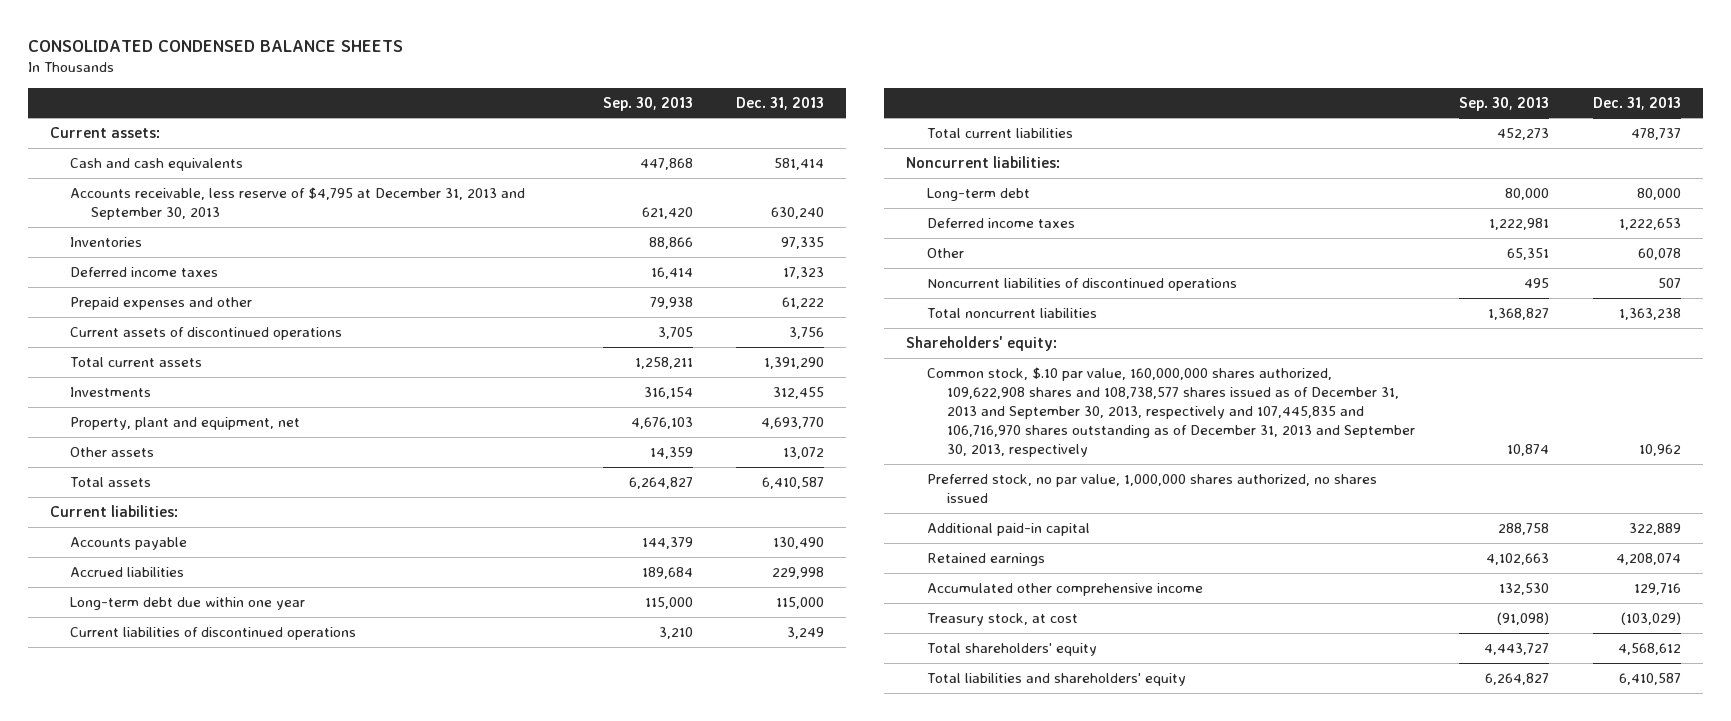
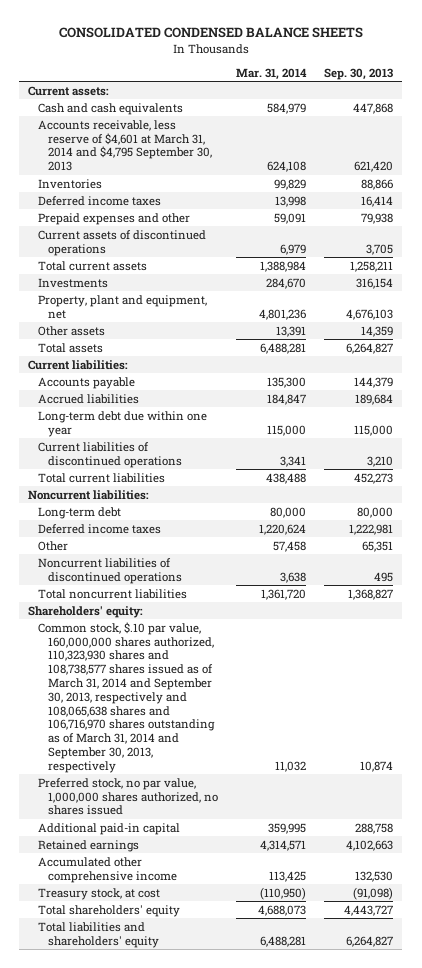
[736,96,825,110] Dec. 31, 2013 -> none
none -> [236,67,308,80] Mar. 31, 2014
[70,187,526,221] Accounts receivable, less reserve of $4,795 at December 31, 2013 and September 30, 2013 -> [38,119,213,172] Accounts receivable, less reserve of $4,601 at March 31, 2014 and $4,795 September 30, 2013
[926,367,1416,458] Common stock, $.10 par value, 160,000,000 shares authorized, 109,622,908 shares and 108,738,577 shares issued as of December 31, 2013 and September 30, 2013, respectively and 107,445,835 and 106,716,970 shares outstanding as of December 31, 2013 and September 30, 2013, respectively -> [38,621,216,773] Common stock, $.10 par value, 160,000,000 shares authorized, 110,323,930 shares and 108,738,577 shares issued as of March 31, 2014 and September 30, 2013, respectively and 108,065,638 shares and 106,716,970 shares outstanding as of March 31, 2014 and September 30, 2013, respectively

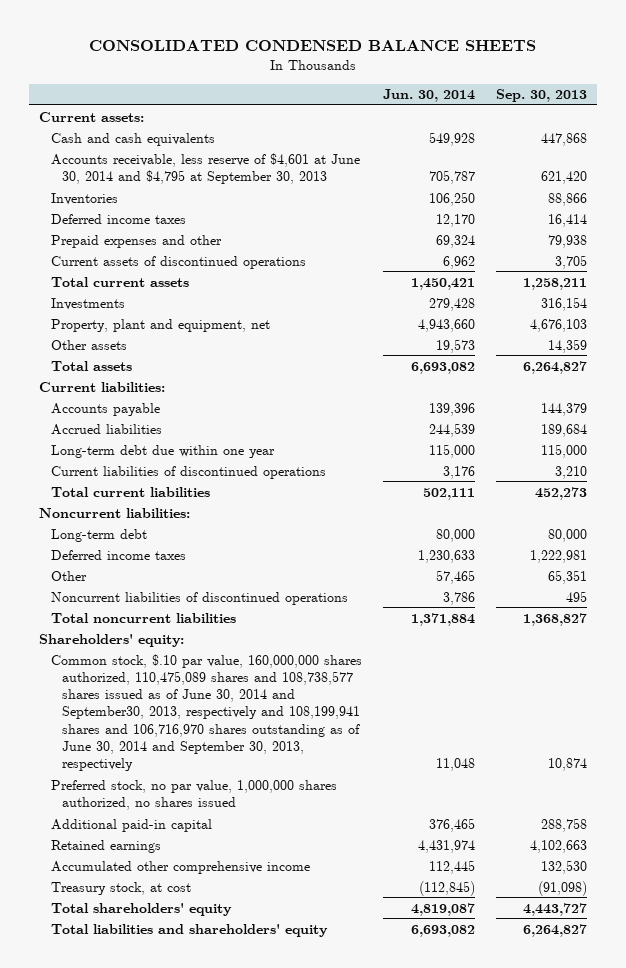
[236,67,308,80] Mar. 31, 2014 -> none
none -> [382,89,475,103] Jun. 30, 2014
[38,119,213,172] Accounts receivable, less reserve of $4,601 at March 31, 2014 and $4,795 September 30, 2013 -> [50,152,360,184] Accounts receivable, less reserve of $4,601 at June 30, 2014 and $4,795 at September 30, 2013
[38,621,216,773] Common stock, $.10 par value, 160,000,000 shares authorized, 110,323,930 shares and 108,738,577 shares issued as of March 31, 2014 and September 30, 2013, respectively and 108,065,638 shares and 106,716,970 shares outstanding as of March 31, 2014 and September 30, 2013, respectively -> [50,653,362,772] Common stock, $.10 par value, 160,000,000 shares authorized, 110,475,089 shares and 108,738,577 shares issued as of June 30, 2014 and September30, 2013, respectively and 108,199,941 shares and 106,716,970 shares outstanding as of June 30, 2014 and September 30, 2013, respectively

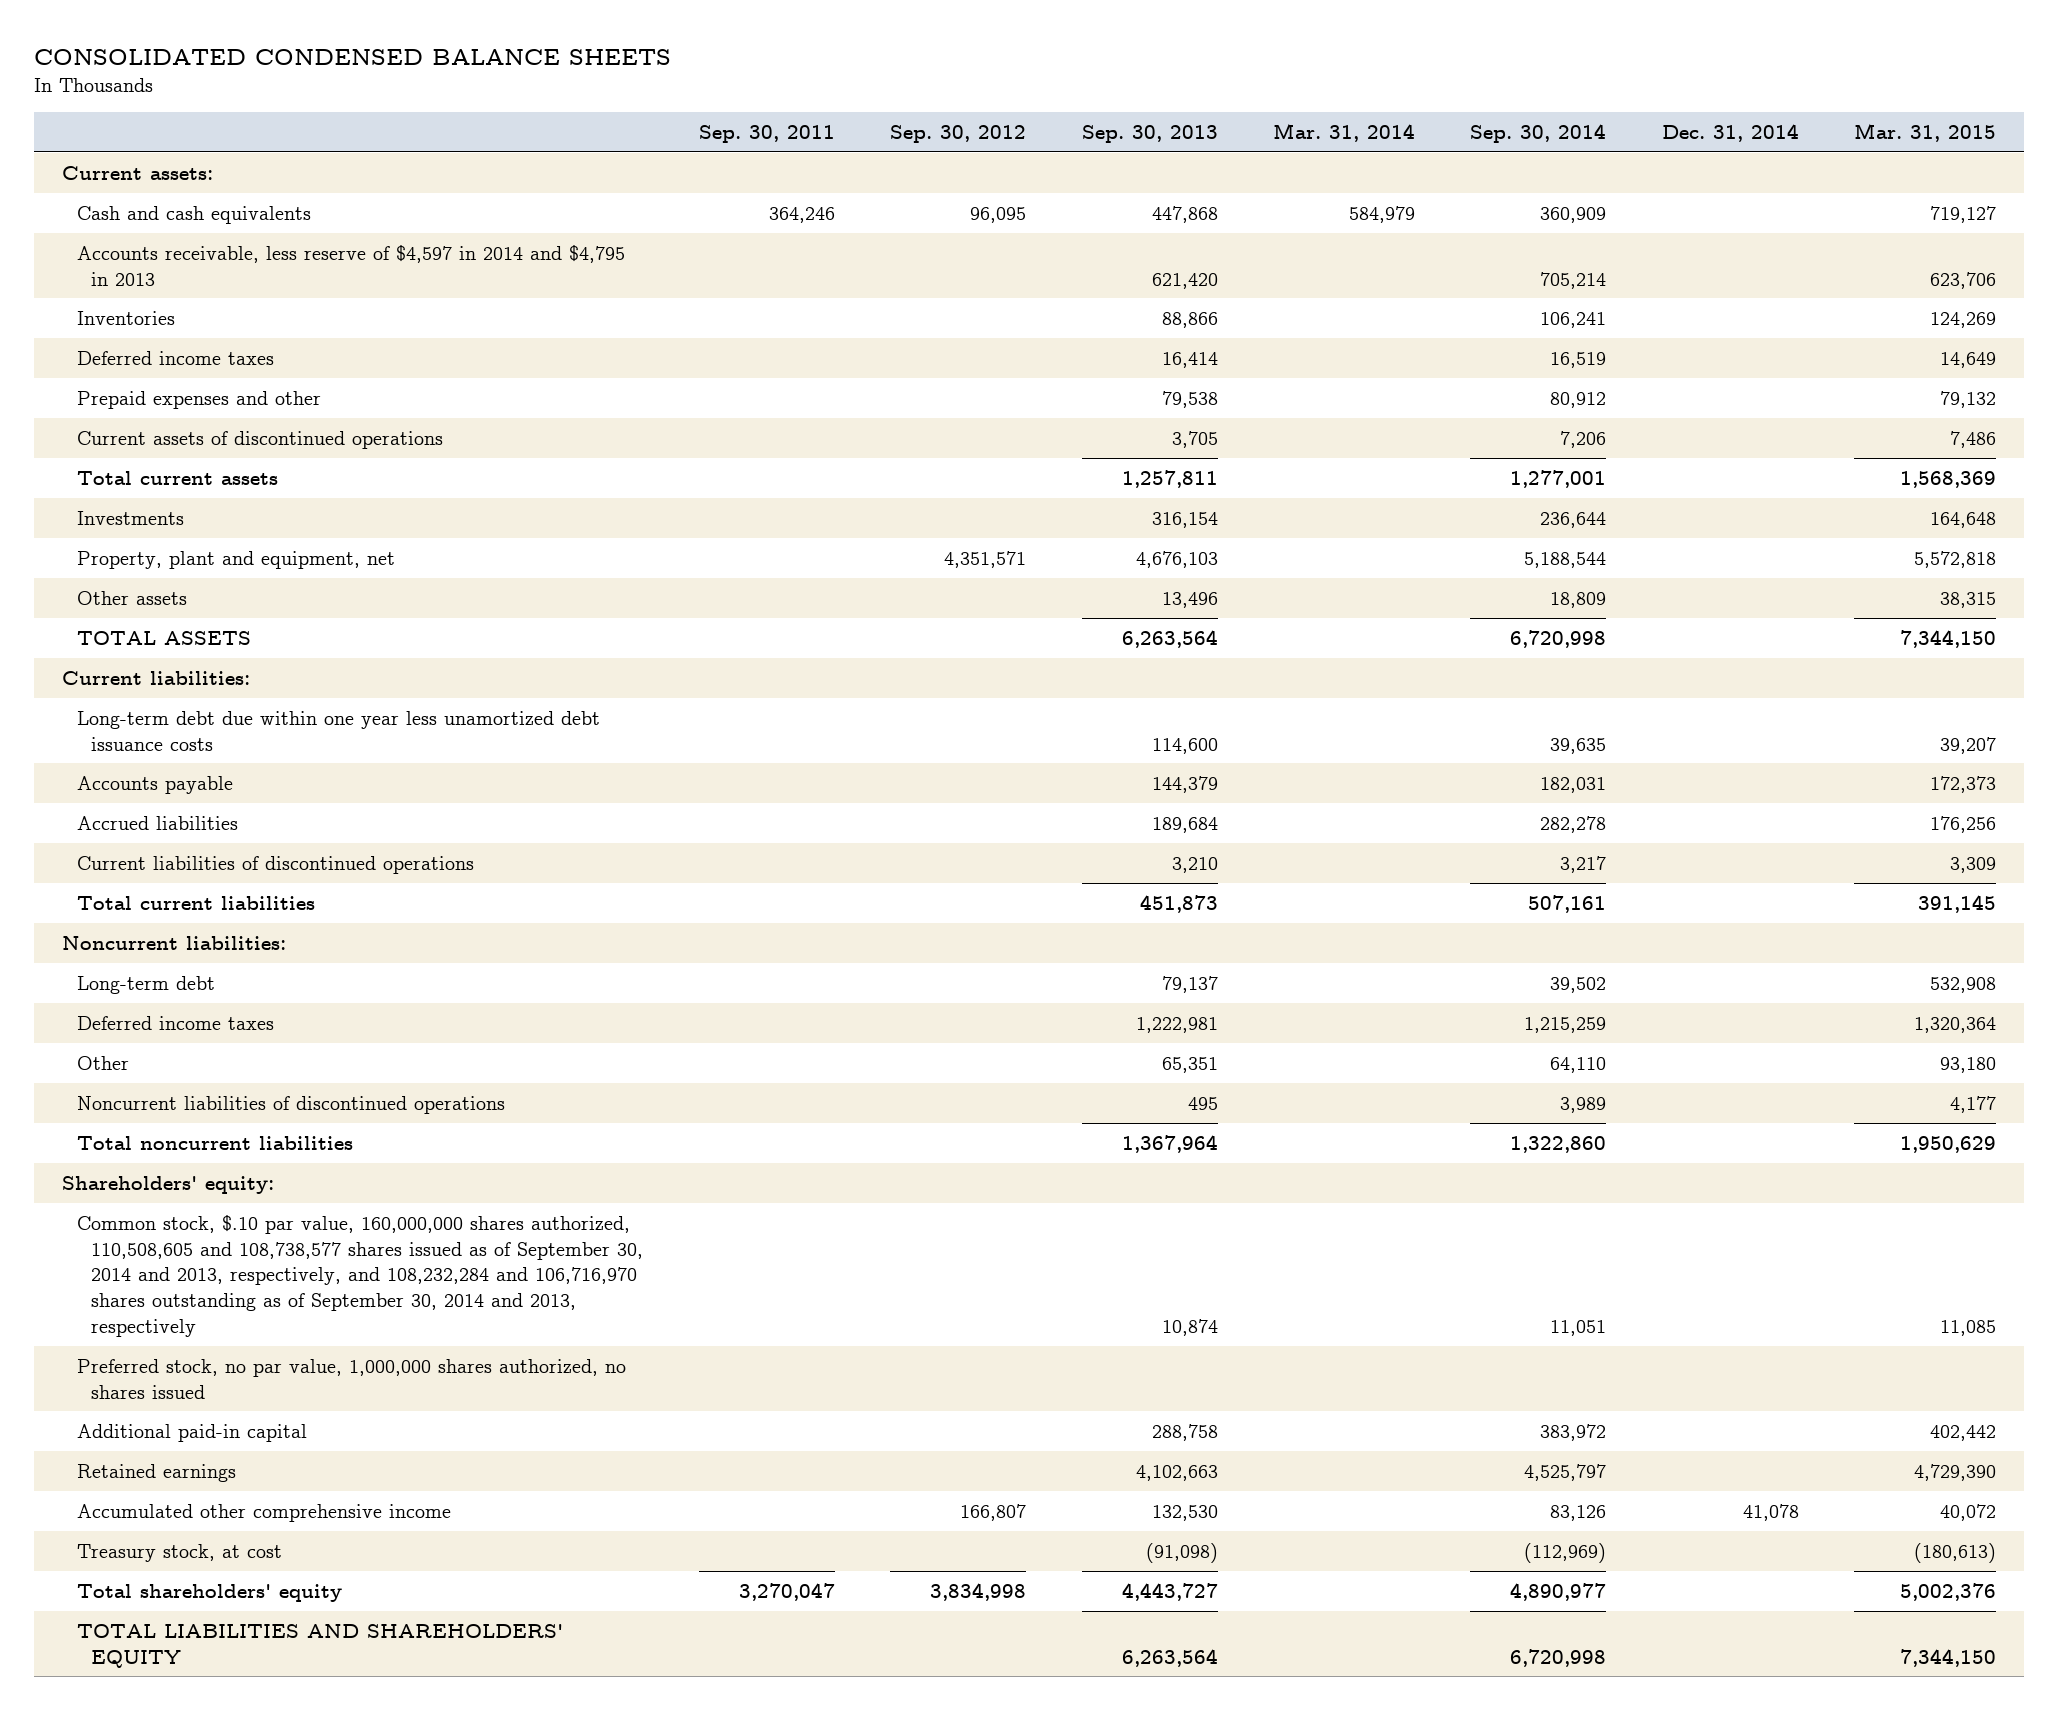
[382,89,475,103] Jun. 30, 2014 -> none
none -> [698,125,835,144] Sep. 30, 2011
none -> [890,125,1027,144] Sep. 30, 2012
none -> [1273,123,1416,143] Mar. 31, 2014
none -> [1470,124,1607,144] Sep. 30, 2014
none -> [1661,124,1799,143] Dec. 31, 2014
none -> [1854,123,1997,143] Mar. 31, 2015
[50,152,360,184] Accounts receivable, less reserve of $4,601 at June 30, 2014 and $4,795 at September 30, 2013 -> [76,244,625,286] Accounts receivable, less reserve of $4,597 in 2014 and $4,795 in 2013
[547,234,587,248] 79,938 -> [1161,390,1218,408] 79,538
[522,277,587,290] 1,258,211 -> [1121,469,1218,488] 1,257,811
[547,338,587,353] 14,359 -> [1161,591,1218,608] 13,496
[50,360,132,371] Total assets -> [76,630,251,645] TOTAL ASSETS
[522,360,587,374] 6,264,827 -> [1121,629,1218,648] 6,263,564
none -> [76,710,600,751] Long-term debt due within one year less unamortized debt issuance costs
[50,444,275,458] Long-term debt due within one year -> none
[534,486,587,500] 452,273 -> [1139,894,1218,913] 451,873
[547,528,587,542] 80,000 -> [1161,975,1218,993] 79,137
[522,612,587,626] 1,368,827 -> [1121,1134,1218,1153] 1,367,964
[50,653,362,772] Common stock, $.10 par value, 160,000,000 shares authorized, 110,475,089 shares and 108,738,577 shares issued as of June 30, 2014 and September30, 2013, respectively and 108,199,941 shares and 106,716,970 shares outstanding as of June 30, 2014 and September 30, 2013, respectively -> [76,1214,644,1337] Common stock, $.10 par value, 160,000,000 shares authorized, 110,508,605 and 108,738,577 shares issued as of September 30, 2014 and 2013, respectively, and 108,232,284 and 106,716,970 shares outstanding as of September 30, 2014 and 2013, respectively
[50,923,328,937] Total liabilities and shareholders' equity -> [76,1623,563,1668] TOTAL LIABILITIES AND SHAREHOLDERS' EQUITY
[522,923,587,937] 6,264,827 -> [1121,1648,1218,1667] 6,263,564

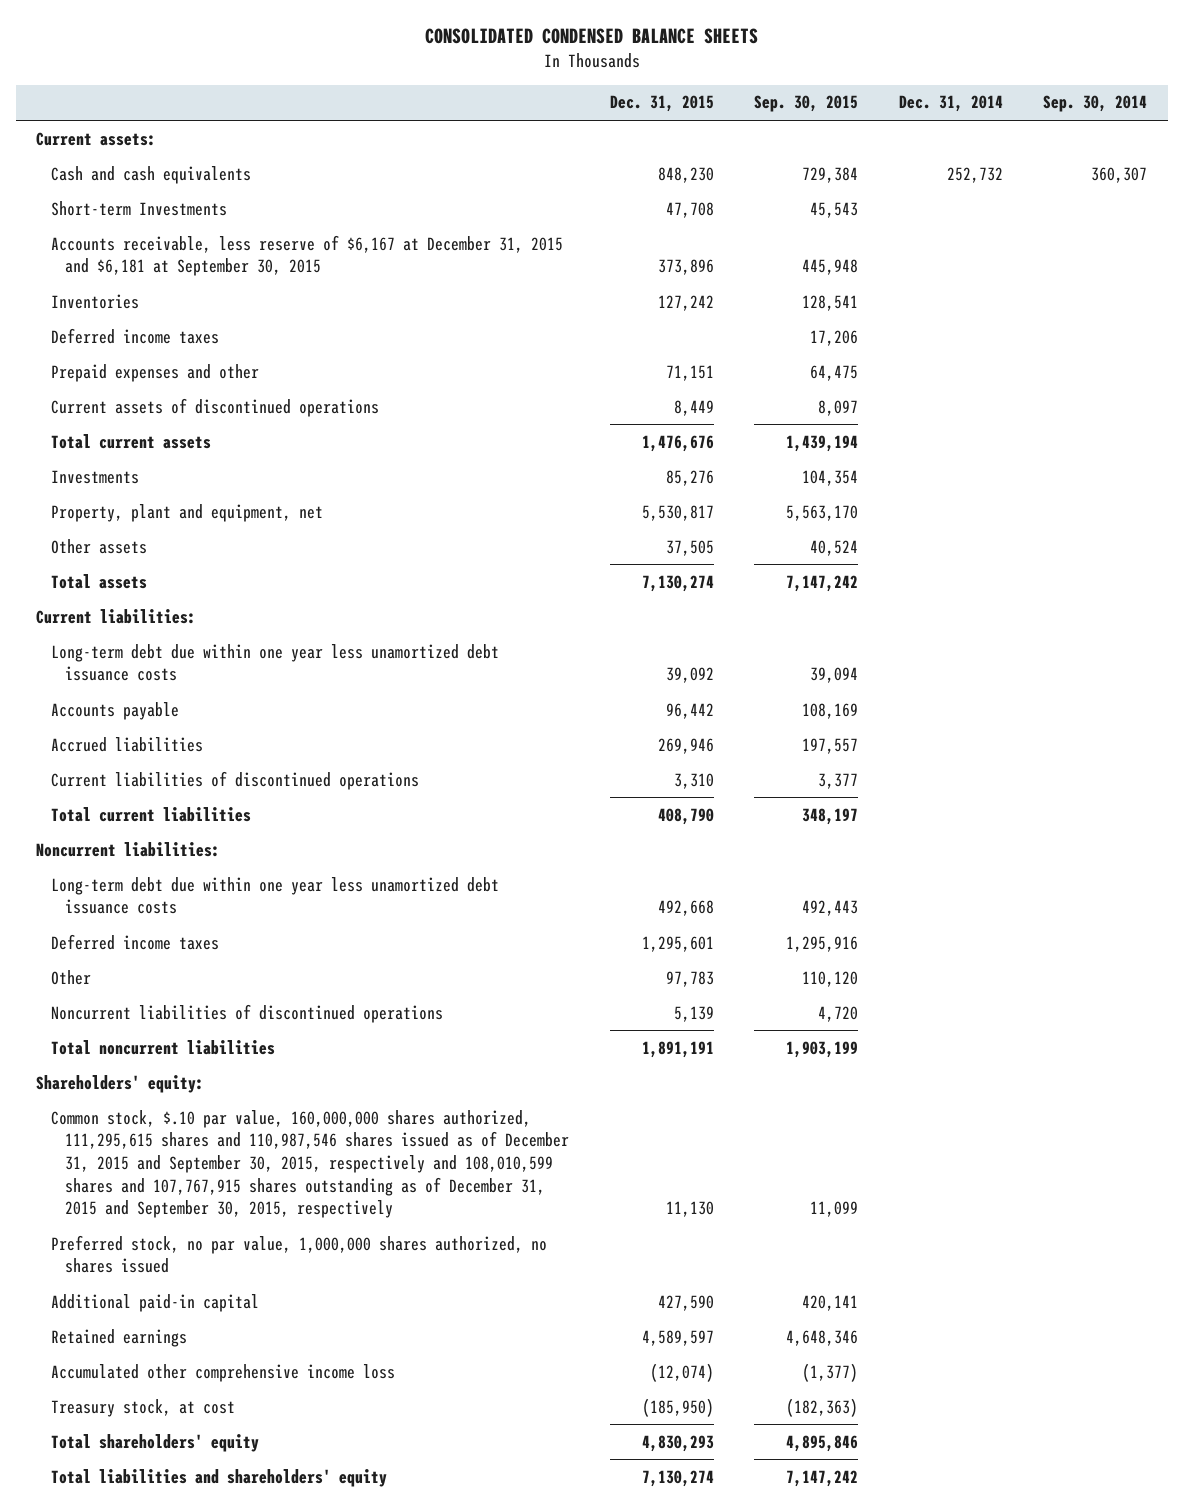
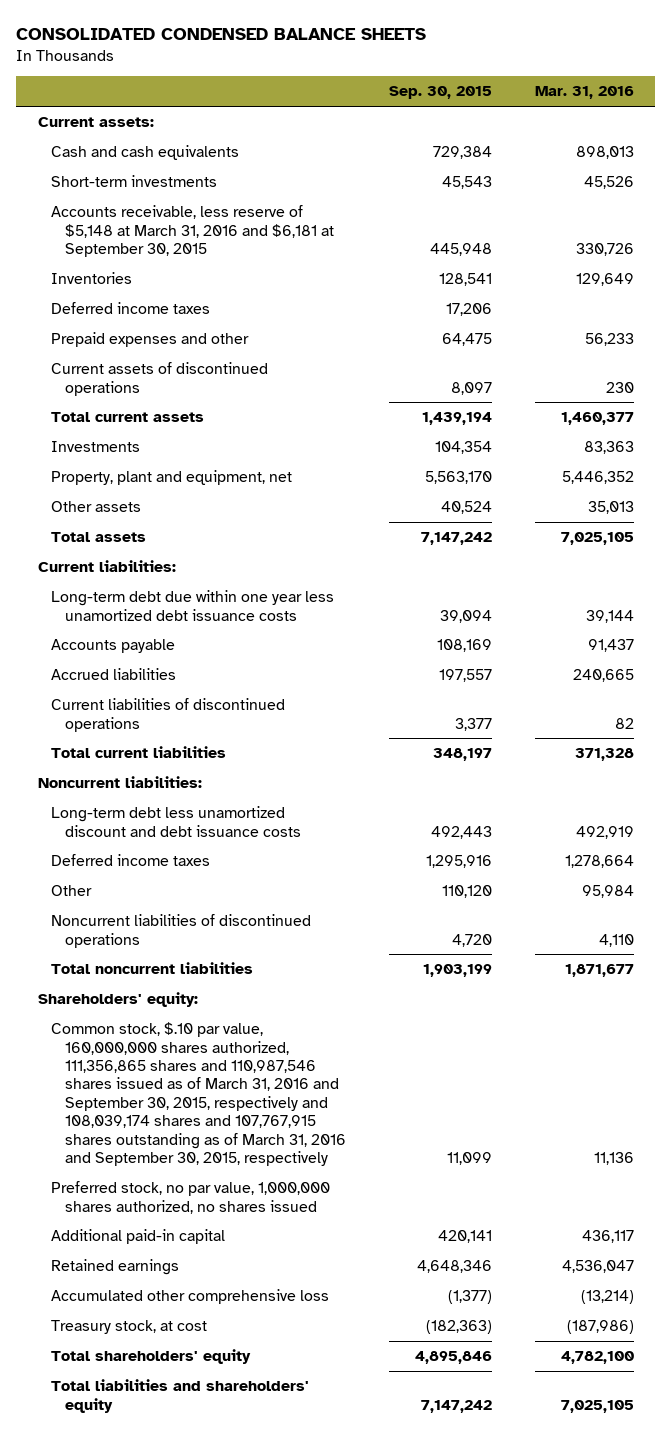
[609,95,714,113] Dec. 31, 2015 -> none
[898,95,1003,113] Dec. 31, 2014 -> none
[1043,95,1148,113] Sep. 30, 2014 -> none
none -> [534,86,634,100] Mar. 31, 2016
[50,200,227,216] Short-term Investments -> [51,175,218,188] Short-term investments
[50,234,563,277] Accounts receivable, less reserve of $6,167 at December 31, 2015 and $6,181 at September 30, 2015 -> [51,205,334,257] Accounts receivable, less reserve of $5,148 at March 31, 2016 and $6,181 at September 30, 2015
[50,876,499,915] Long-term debt due within one year less unamortized debt issuance costs -> [51,806,301,837] Long-term debt less unamortized discount and debt issuance costs
[50,1109,570,1219] Common stock, $.10 par value, 160,000,000 shares authorized, 111,295,615 shares and 110,987,546 shares issued as of December 31, 2015 and September 30, 2015, respectively and 108,010,599 shares and 107,767,915 shares outstanding as of December 31, 2015 and September 30, 2015, respectively -> [51,1022,346,1166] Common stock, $.10 par value, 160,000,000 shares authorized, 111,356,865 shares and 110,987,546 shares issued as of March 31, 2016 and September 30, 2015, respectively and 108,039,174 shares and 107,767,915 shares outstanding as of March 31, 2016 and September 30, 2015, respectively
[50,1363,395,1382] Accumulated other comprehensive income loss -> [51,1289,330,1305] Accumulated other comprehensive loss

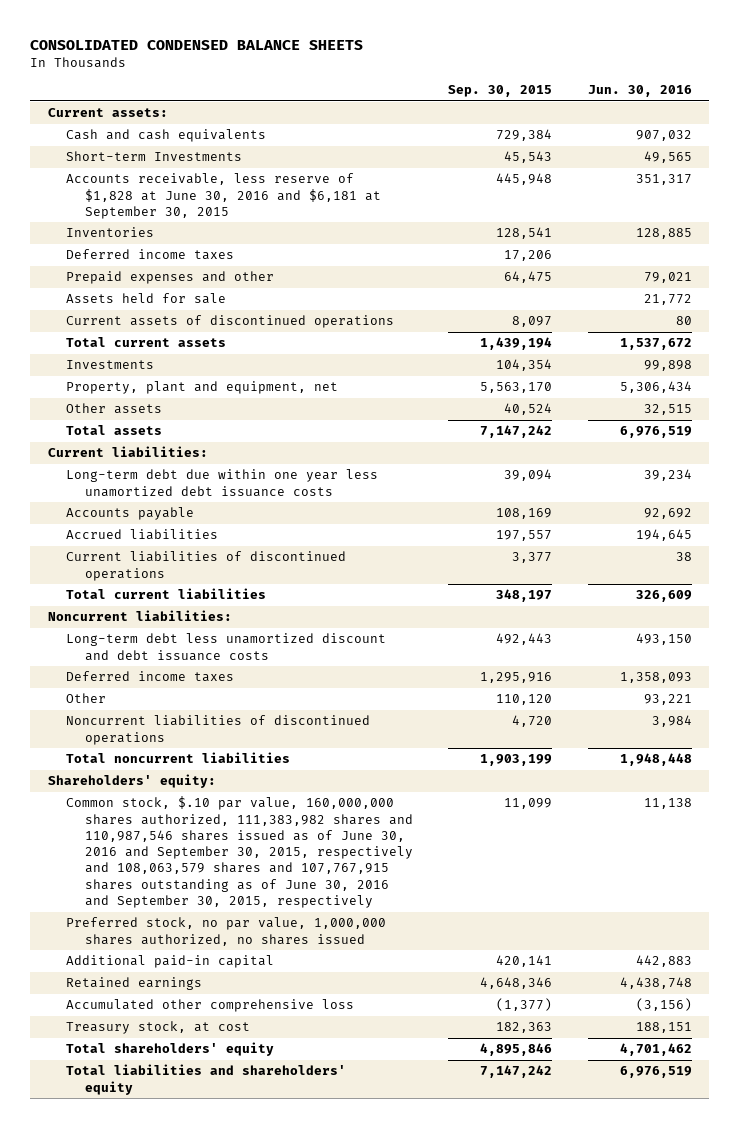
[534,86,634,100] Mar. 31, 2016 -> none
none -> [587,85,692,98] Jun. 30, 2016
[51,175,218,188] Short-term investments -> [66,151,243,162] Short-term Investments
[51,205,334,257] Accounts receivable, less reserve of $5,148 at March 31, 2016 and $6,181 at September 30, 2015 -> [66,173,381,219] Accounts receivable, less reserve of $1,828 at June 30, 2016 and $6,181 at September 30, 2015
none -> [66,293,227,305] Assets held for sale
[51,1022,346,1166] Common stock, $.10 par value, 160,000,000 shares authorized, 111,356,865 shares and 110,987,546 shares issued as of March 31, 2016 and September 30, 2015, respectively and 108,039,174 shares and 107,767,915 shares outstanding as of March 31, 2016 and September 30, 2015, respectively -> [66,796,413,909] Common stock, $.10 par value, 160,000,000 shares authorized, 111,383,982 shares and 110,987,546 shares issued as of June 30, 2016 and September 30, 2015, respectively and 108,063,579 shares and 107,767,915 shares outstanding as of June 30, 2016 and September 30, 2015, respectively
[425,1320,492,1335] (182,363) -> [496,1022,553,1034] 182,363

